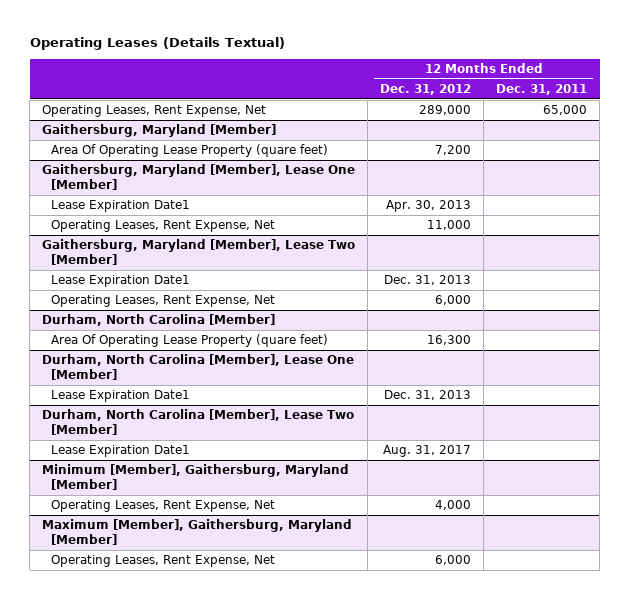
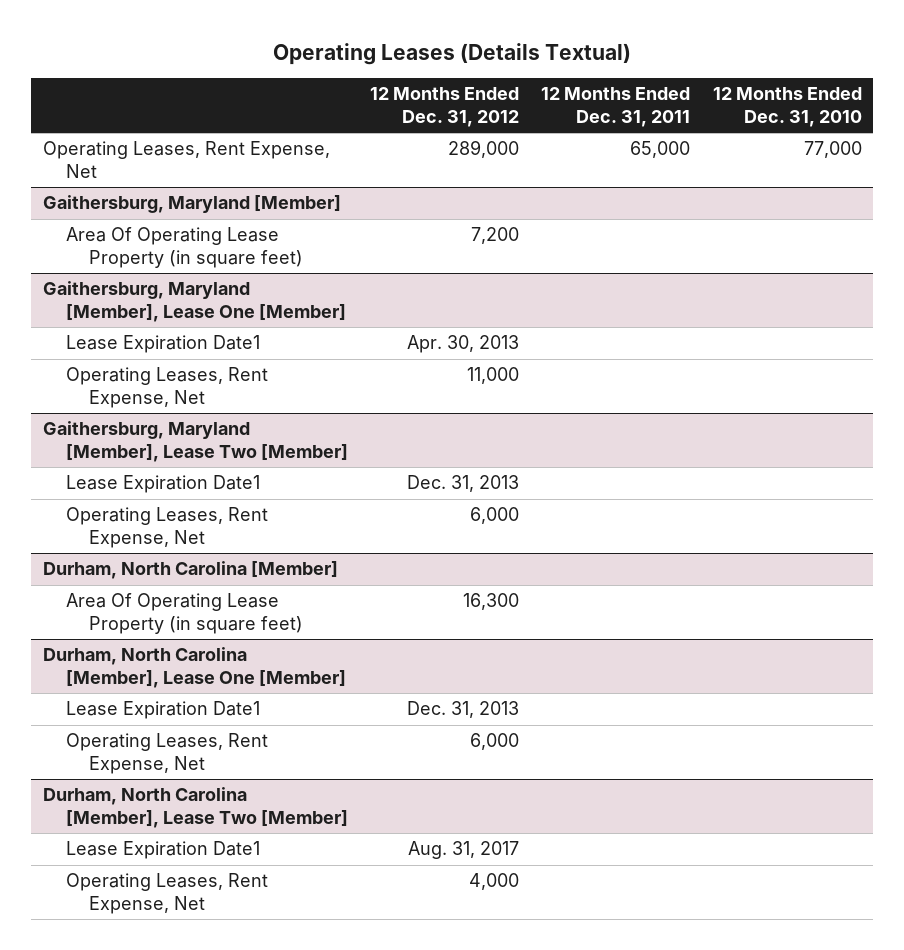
none -> [712,87,862,128] 12 Months Ended Dec. 31, 2010
[51,144,329,158] Area Of Operating Lease Property (quare feet) -> [65,227,303,268] Area Of Operating Lease Property (in square feet)
[51,334,329,348] Area Of Operating Lease Property (quare feet) -> [65,593,303,634] Area Of Operating Lease Property (in square feet)
none -> [65,733,268,774] Operating Leases, Rent Expense, Net
[42,464,350,490] Minimum [Member], Gaithersburg, Maryland [Member] -> none
[42,519,353,545] Maximum [Member], Gaithersburg, Maryland [Member] -> none
[51,555,276,568] Operating Leases, Rent Expense, Net -> none

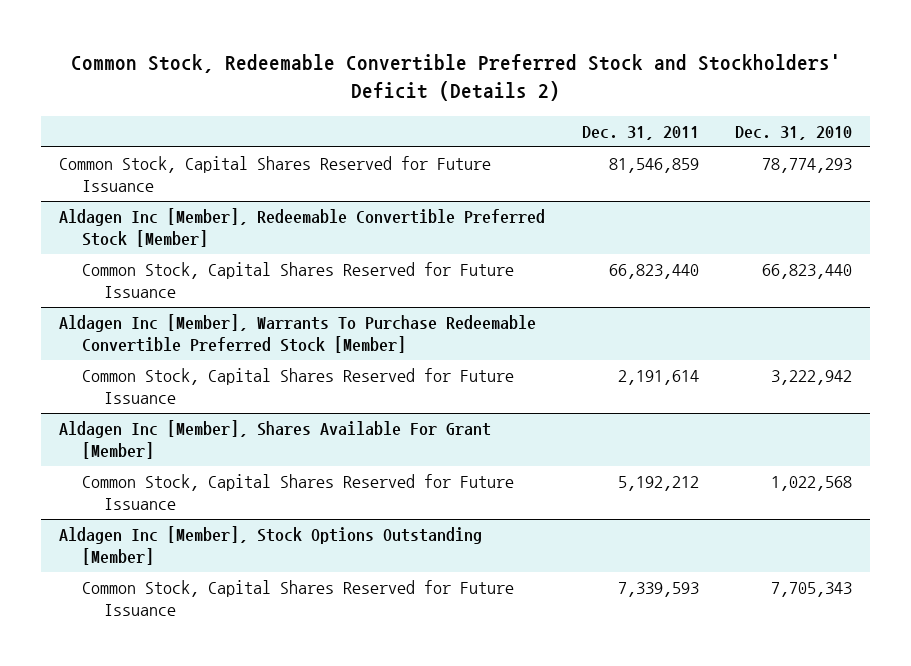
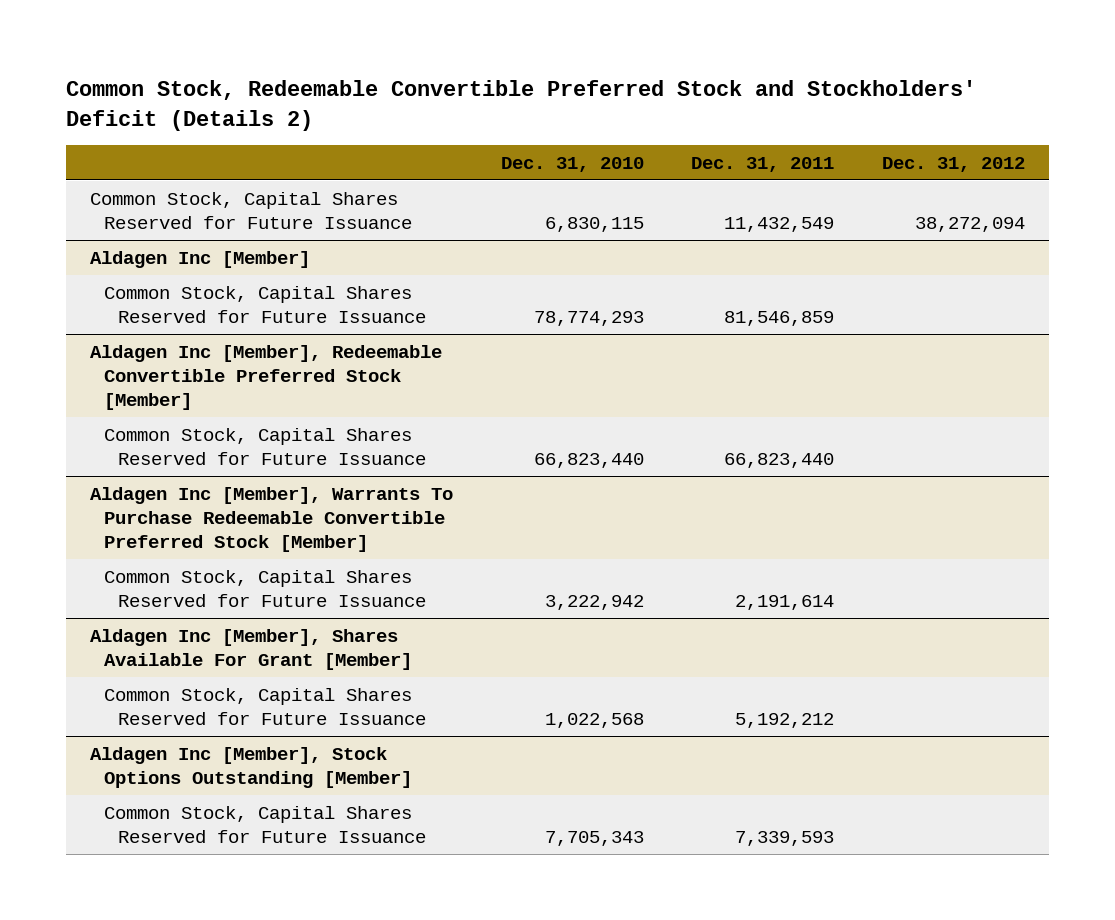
none -> [882,156,1026,172] Dec. 31, 2012
none -> [89,191,412,229] Common Stock, Capital Shares Reserved for Future Issuance
none -> [89,250,310,268] Aldagen Inc [Member]

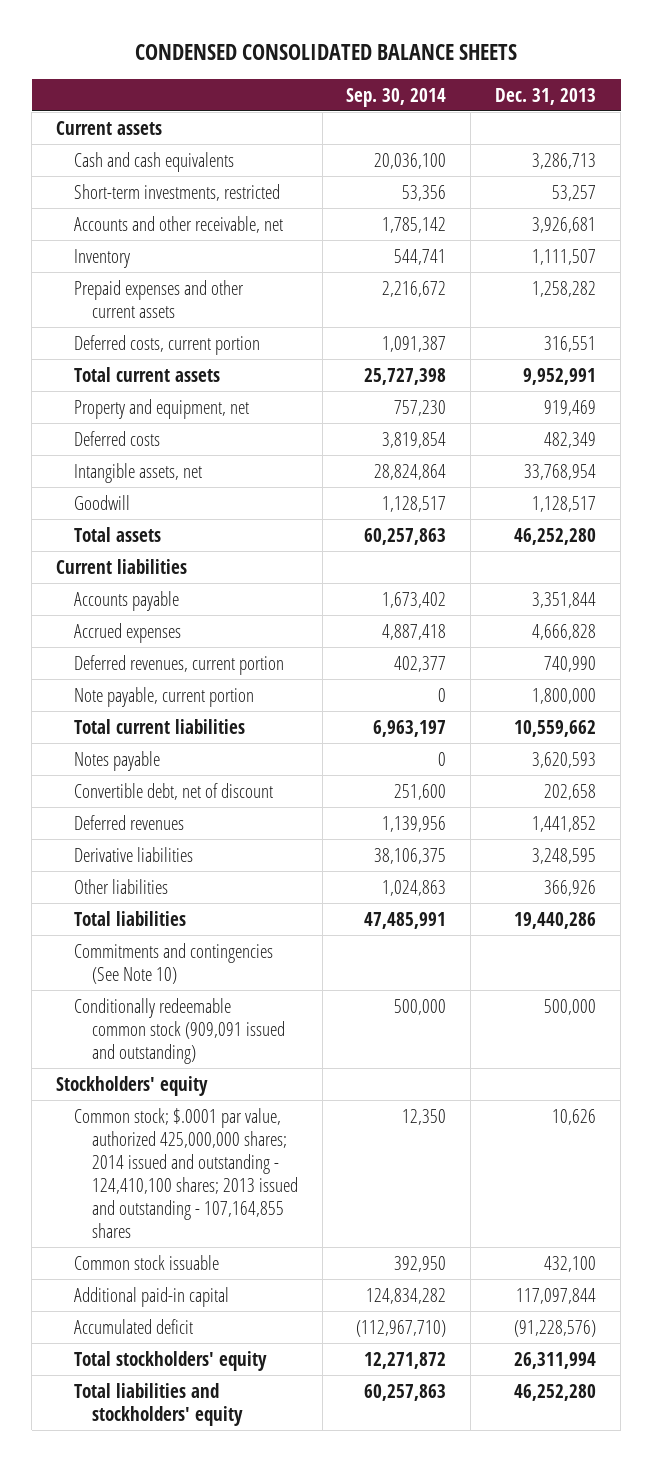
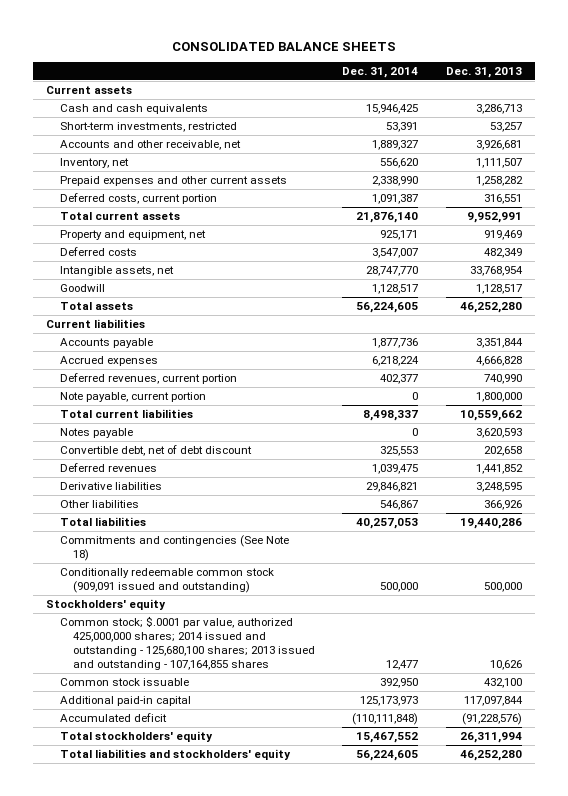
[135,44,518,61] CONDENSED CONSOLIDATED BALANCE SHEETS -> [171,41,396,51] CONSOLIDATED BALANCE SHEETS
[346,87,447,107] Sep. 30, 2014 -> none
none -> [342,66,419,78] Dec. 31, 2014
[73,248,130,268] Inventory -> [59,157,129,168] Inventory, net
[73,782,273,800] Convertible debt, net of discount -> [59,444,252,456] Convertible debt, net of debt discount
[73,942,273,984] Commitments and contingencies (See Note 10) -> [59,534,289,561] Commitments and contingencies (See Note 18)
[73,1107,298,1238] Common stock; $.0001 par value, authorized 425,000,000 shares; 2014 issued and outstanding - 124,410,100 shares; 2013 issued and outstanding - 107,164,855 shares -> [59,615,315,670] Common stock; $.0001 par value, authorized 425,000,000 shares; 2014 issued and outstanding - 125,680,100 shares; 2013 issued and outstanding - 107,164,855 shares

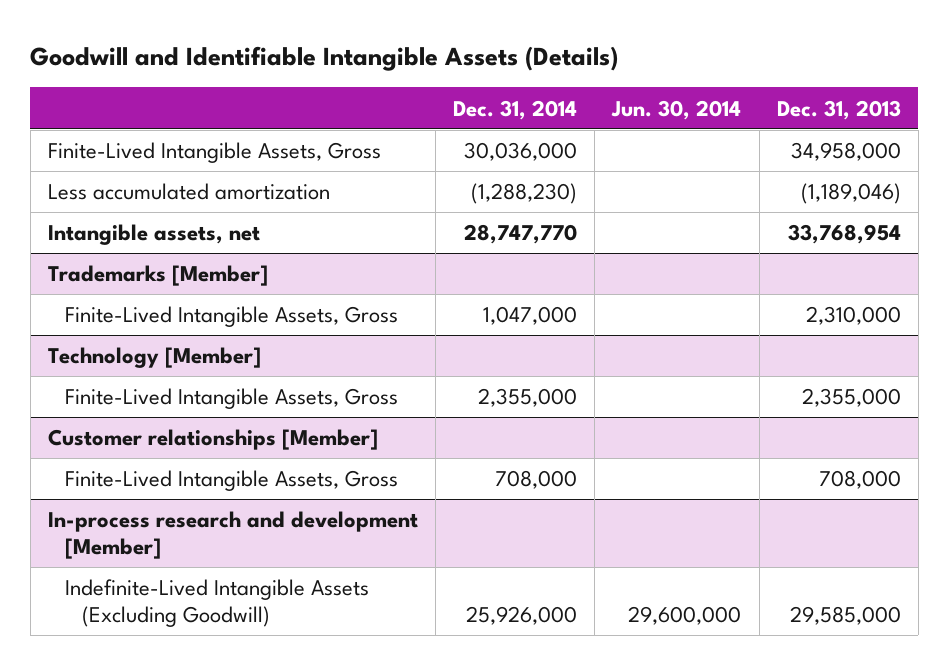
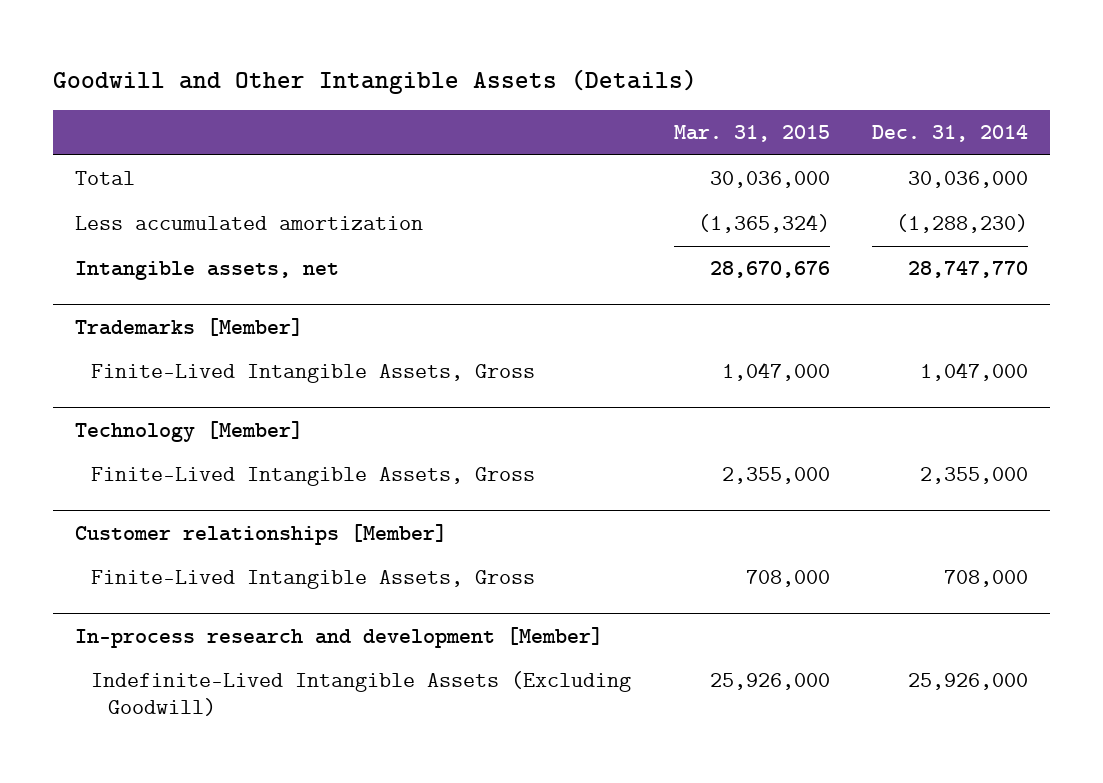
[30,46,619,72] Goodwill and Identifiable Intangible Assets (Details) -> [53,68,698,94] Goodwill and Other Intangible Assets (Details)
[611,99,742,120] Jun. 30, 2014 -> none
[776,99,901,120] Dec. 31, 2013 -> none
none -> [673,125,830,143] Mar. 31, 2015
[47,142,381,164] Finite-Lived Intangible Assets, Gross -> [74,171,135,186] Total

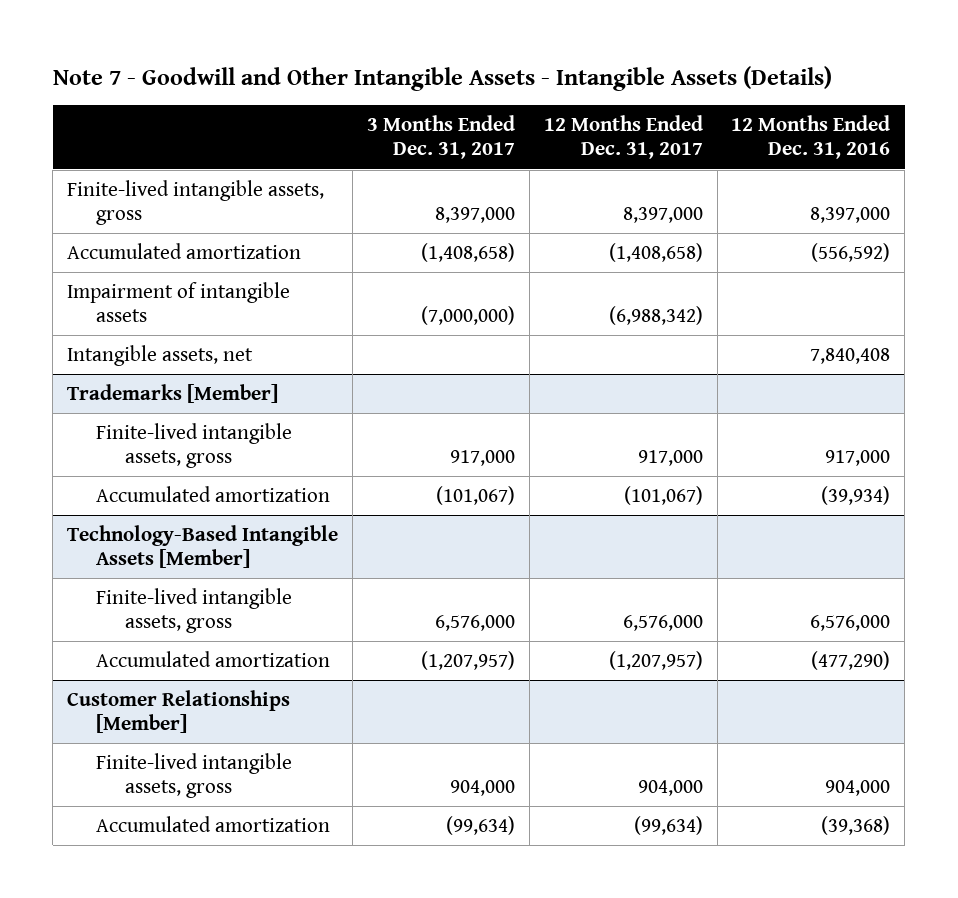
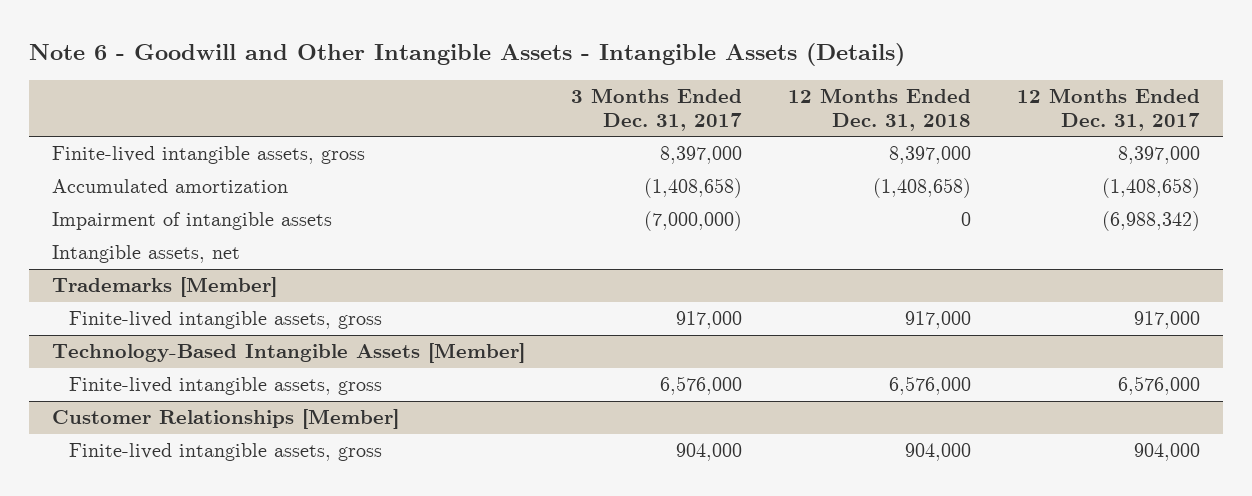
[52,65,832,91] Note 7 - Goodwill and Other Intangible Assets - Intangible Assets (Details) -> [28,42,905,66] Note 6 - Goodwill and Other Intangible Assets - Intangible Assets (Details)
[731,115,891,160] 12 Months Ended Dec. 31, 2016 -> none
none -> [788,88,972,131] 12 Months Ended Dec. 31, 2018
[95,485,330,502] Accumulated amortization -> none
[95,650,330,667] Accumulated amortization -> none
[95,815,330,832] Accumulated amortization -> none

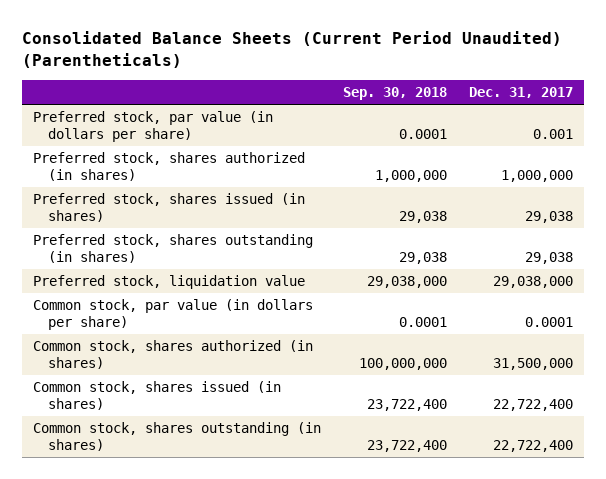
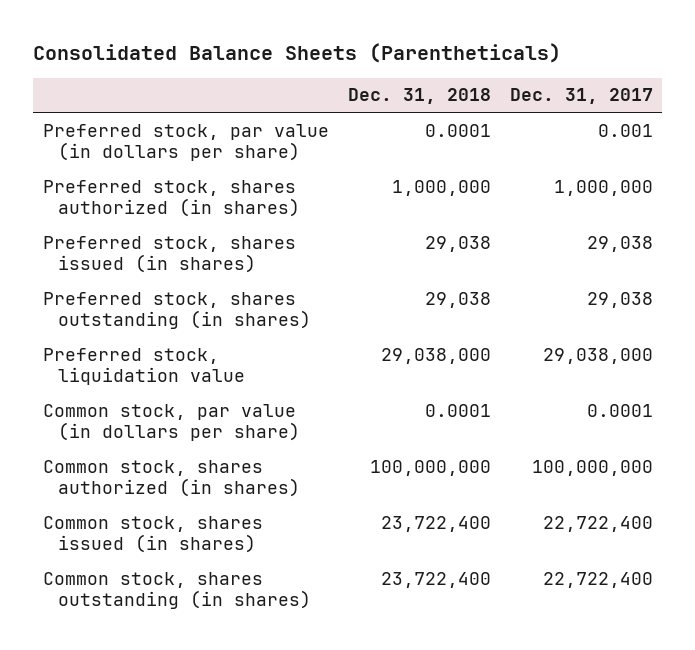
[22,31,563,68] Consolidated Balance Sheets (Current Period Unaudited) (Parentheticals) -> [33,43,562,64] Consolidated Balance Sheets (Parentheticals)
[343,87,448,101] Sep. 30, 2018 -> none
none -> [347,88,491,105] Dec. 31, 2018
[493,358,574,371] 31,500,000 -> [531,459,653,476] 100,000,000

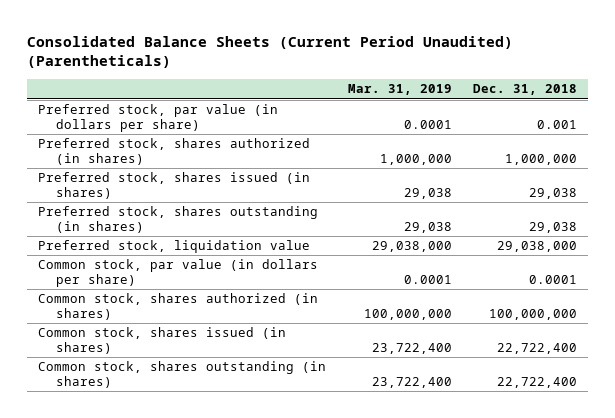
[33,43,562,64] Consolidated Balance Sheets (Parentheticals) -> [26,35,513,69] Consolidated Balance Sheets (Current Period Unaudited) (Parentheticals)
[509,88,653,105] Dec. 31, 2017 -> none
none -> [347,84,452,96] Mar. 31, 2019
[424,123,491,137] 0.0001 -> [537,120,578,130] 0.001
[380,515,491,532] 23,722,400 -> [497,343,578,355] 22,722,400
[380,571,491,588] 23,722,400 -> [497,377,578,389] 22,722,400

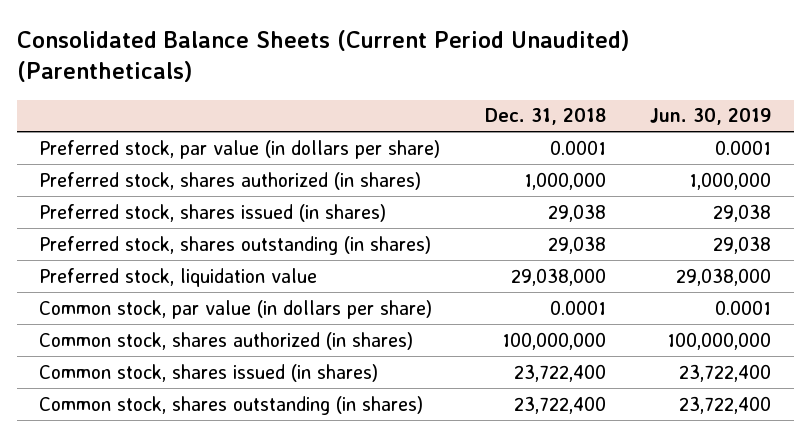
[347,84,452,96] Mar. 31, 2019 -> none
none -> [650,108,772,126] Jun. 30, 2019
[537,120,578,130] 0.001 -> [549,139,606,155] 0.0001
[497,343,578,355] 22,722,400 -> [513,363,606,382] 23,722,400
[497,377,578,389] 22,722,400 -> [513,395,606,414] 23,722,400

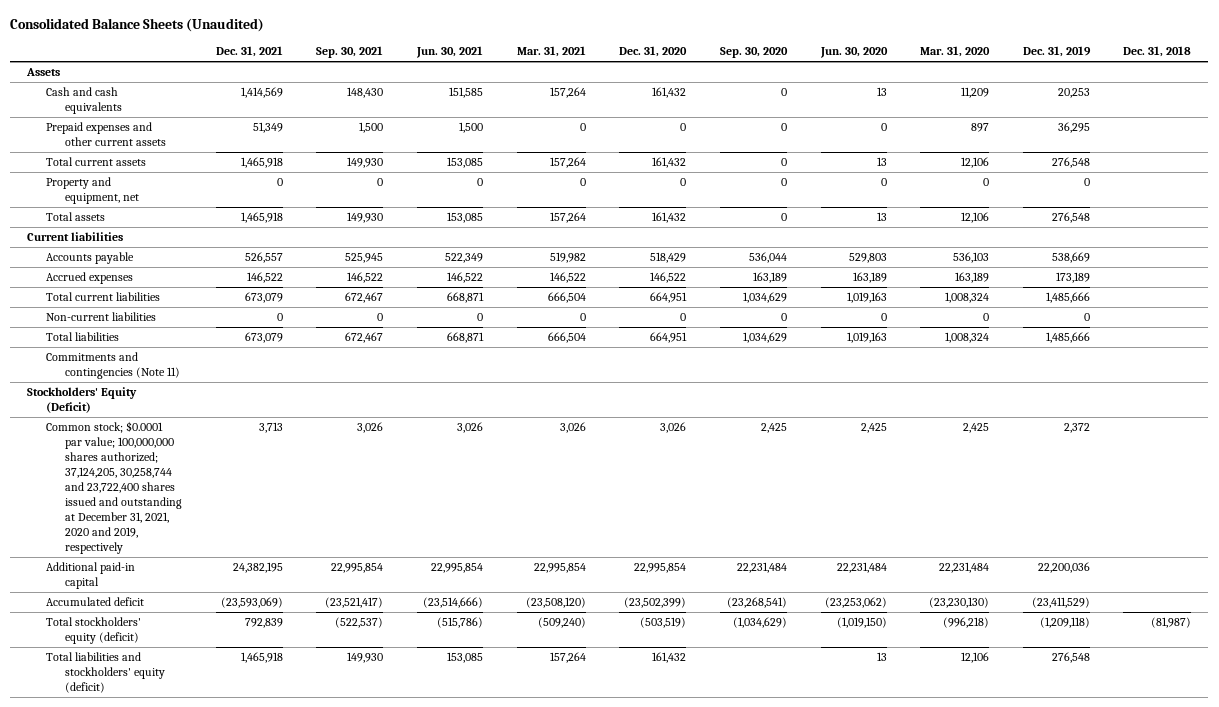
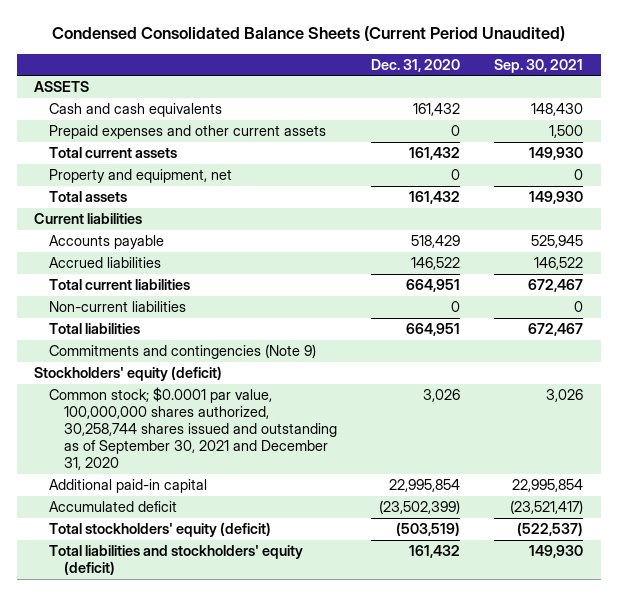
[10,18,265,33] Consolidated Balance Sheets (Unaudited) -> [51,26,565,42] Condensed Consolidated Balance Sheets (Current Period Unaudited)
[215,46,283,58] Dec. 31, 2021 -> none
[416,46,484,59] Jun. 30, 2021 -> none
[516,46,586,58] Mar. 31, 2021 -> none
[719,47,788,59] Sep. 30, 2020 -> none
[819,47,888,59] Jun. 30, 2020 -> none
[920,46,991,58] Mar. 31, 2020 -> none
[1022,46,1091,58] Dec. 31, 2019 -> none
[1123,46,1192,58] Dec. 31, 2018 -> none
[26,68,61,77] Assets -> [33,81,89,93] ASSETS
[46,272,134,285] Accrued expenses -> [48,257,161,269] Accrued liabilities
[46,352,181,380] Commitments and contingencies (Note 11) -> [48,344,316,360] Commitments and contingencies (Note 9)
[27,387,138,414] Stockholders' Equity (Deficit) -> [33,366,222,382] Stockholders' equity (deficit)
[46,421,183,555] Common stock; $0.0001 par value; 100,000,000 shares authorized; 37,124,205, 30,258,744 and 23,722,400 shares issued and outstanding at December 31, 2021, 2020 and 2019, respectively -> [48,387,337,471] Common stock; $0.0001 par value, 100,000,000 shares authorized, 30,258,744 shares issued and outstanding as of September 30, 2021 and December 31, 2020

